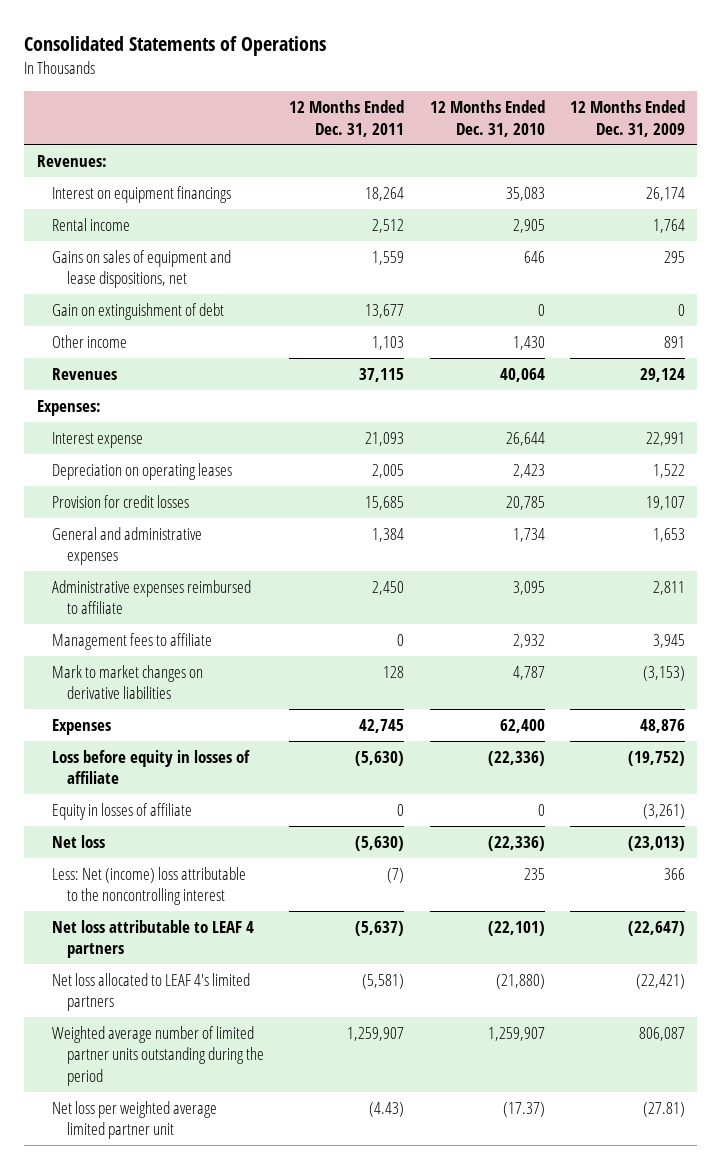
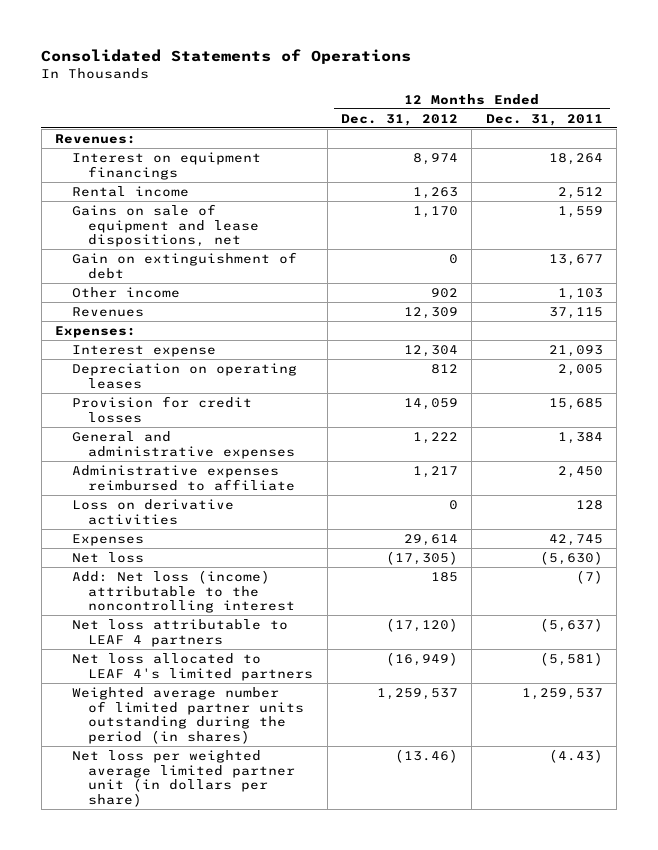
[429,100,545,137] 12 Months Ended Dec. 31, 2010 -> none
[569,100,685,137] 12 Months Ended Dec. 31, 2009 -> none
none -> [341,113,459,126] Dec. 31, 2012
[51,250,231,289] Gains on sales of equipment and lease dispositions, net -> [71,203,260,248] Gains on sale of equipment and lease dispositions, net
[51,633,212,651] Management fees to affiliate -> none
[51,665,203,700] Mark to market changes on derivative liabilities -> [71,498,234,525] Loss on derivative activities
[51,750,250,785] Loss before equity in losses of affiliate -> none
[51,803,192,821] Equity in losses of affiliate -> none
[51,867,246,906] Less: Net (income) loss attributable to the noncontrolling interest -> [71,569,296,614] Add: Net loss (income) attributable to the noncontrolling interest
[51,1026,265,1086] Weighted average number of limited partner units outstanding during the period -> [71,686,305,745] Weighted average number of limited partner units outstanding during the period (in shares)
[347,1027,405,1042] 1,259,907 -> [521,687,603,700] 1,259,537
[51,1101,217,1140] Net loss per weighted average limited partner unit -> [71,749,296,808] Net loss per weighted average limited partner unit (in dollars per share)

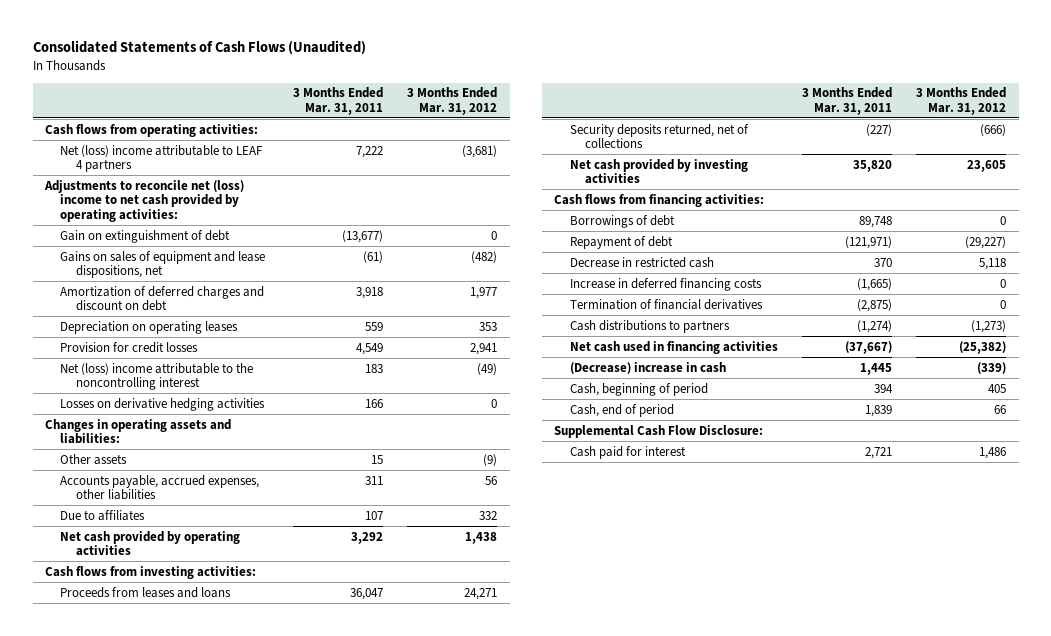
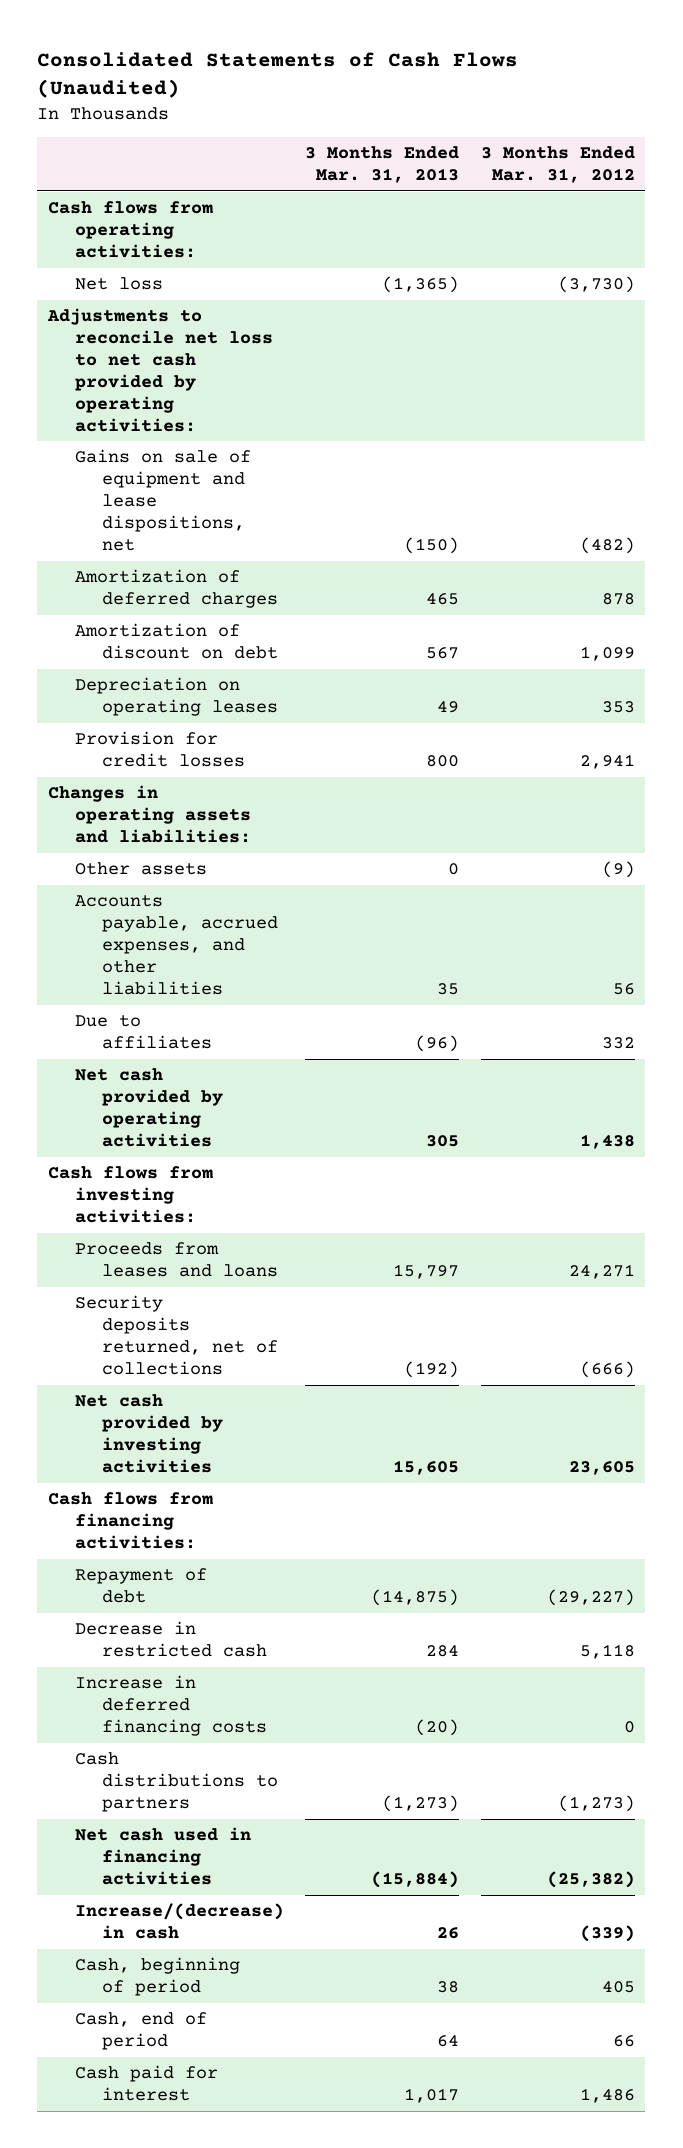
[292,87,383,115] 3 Months Ended Mar. 31, 2011 -> none
none -> [305,146,460,184] 3 Months Ended Mar. 31, 2013
[60,144,264,173] Net (loss) income attributable to LEAF 4 partners -> none
[60,229,231,243] Gain on extinguishment of debt -> none
none -> [74,277,163,291] Net loss
[43,179,244,223] Adjustments to reconcile net (loss) income to net cash provided by operating activities: -> [46,308,273,432] Adjustments to reconcile net loss to net cash provided by operating activities:
[60,250,266,279] Gains on sales of equipment and lease dispositions, net -> [74,449,251,551] Gains on sale of equipment and lease dispositions, net
[60,285,265,312] Amortization of deferred charges and discount on debt -> [74,569,279,609] Amortization of deferred charges
[470,286,498,299] 1,977 -> [601,593,635,606] 878
none -> [74,623,279,660] Amortization of discount on debt
[60,362,254,391] Net (loss) income attributable to the noncontrolling interest -> none
[60,397,266,411] Losses on derivative hedging activities -> none
[60,474,260,501] Accounts payable, accrued expenses, other liabilities -> [74,895,279,995] Accounts payable, accrued expenses, and other liabilities
[569,214,675,228] Borrowings of debt -> none
[569,298,763,310] Termination of financial derivatives -> none
[569,361,726,374] (Decrease) increase in cash -> [74,1903,284,1940] Increase/(decrease) in cash
[553,424,763,438] Supplemental Cash Flow Disclosure: -> none

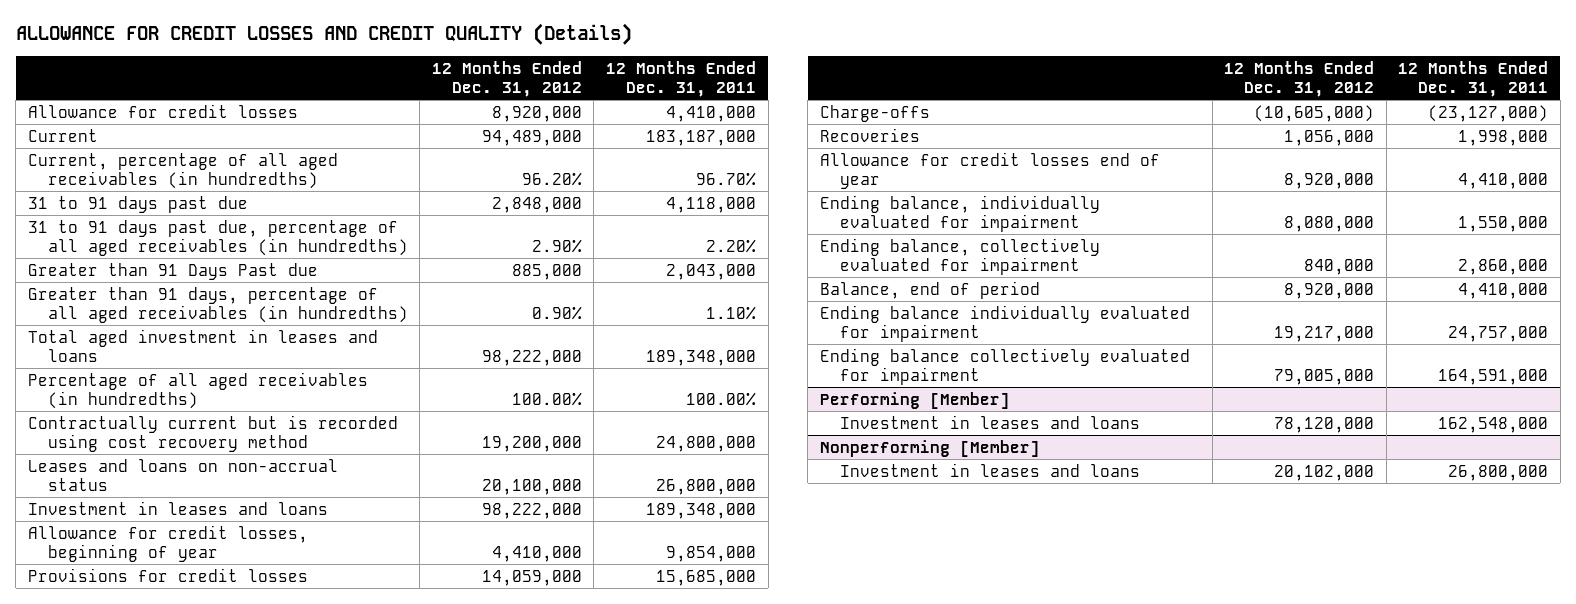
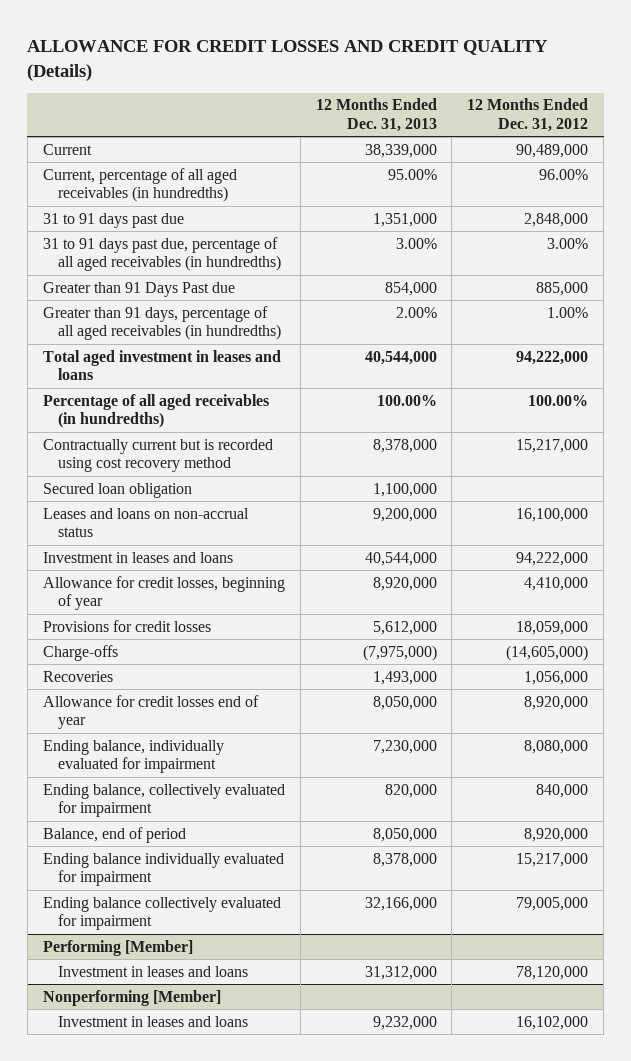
[606,60,757,97] 12 Months Ended Dec. 31, 2011 -> none
none -> [315,98,437,133] 12 Months Ended Dec. 31, 2013
[27,103,298,118] Allowance for credit losses -> none
[481,129,582,146] 94,489,000 -> [516,143,589,158] 90,489,000
[521,171,582,186] 96.20% -> [539,168,589,180] 96.00%
[531,238,582,253] 2.90% -> [547,237,589,249] 3.00%
[531,305,582,320] 0.90% -> [547,306,589,318] 1.00%
[481,349,582,366] 98,222,000 -> [516,350,589,365] 94,222,000
[481,435,582,452] 19,200,000 -> [516,438,589,453] 15,217,000
none -> [42,482,192,498] Secured loan obligation
[481,478,582,495] 20,100,000 -> [516,507,589,522] 16,100,000
[481,502,582,519] 98,222,000 -> [516,551,589,566] 94,222,000
[481,569,582,586] 14,059,000 -> [516,620,589,635] 18,059,000
[1254,104,1375,122] (10,605,000) -> [506,644,589,661] (14,605,000)
[1274,325,1375,342] 19,217,000 -> [516,852,589,867] 15,217,000
[1274,464,1375,481] 20,102,000 -> [516,1015,589,1030] 16,102,000

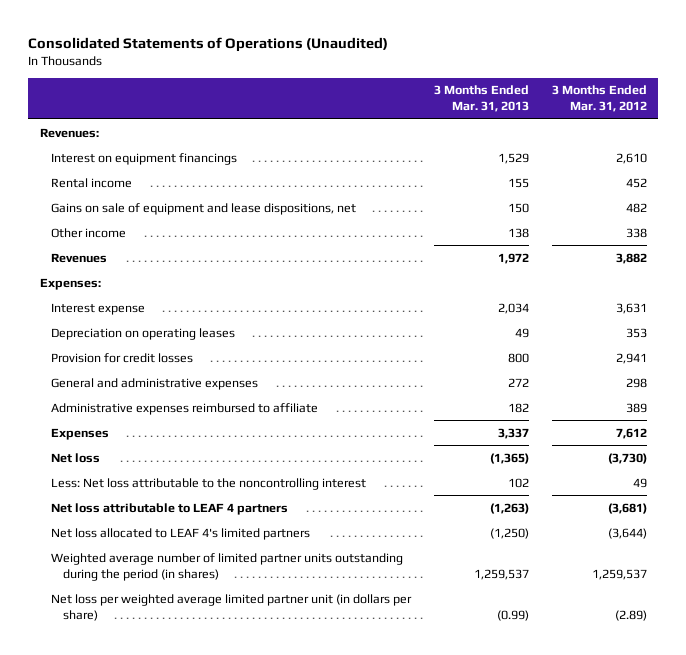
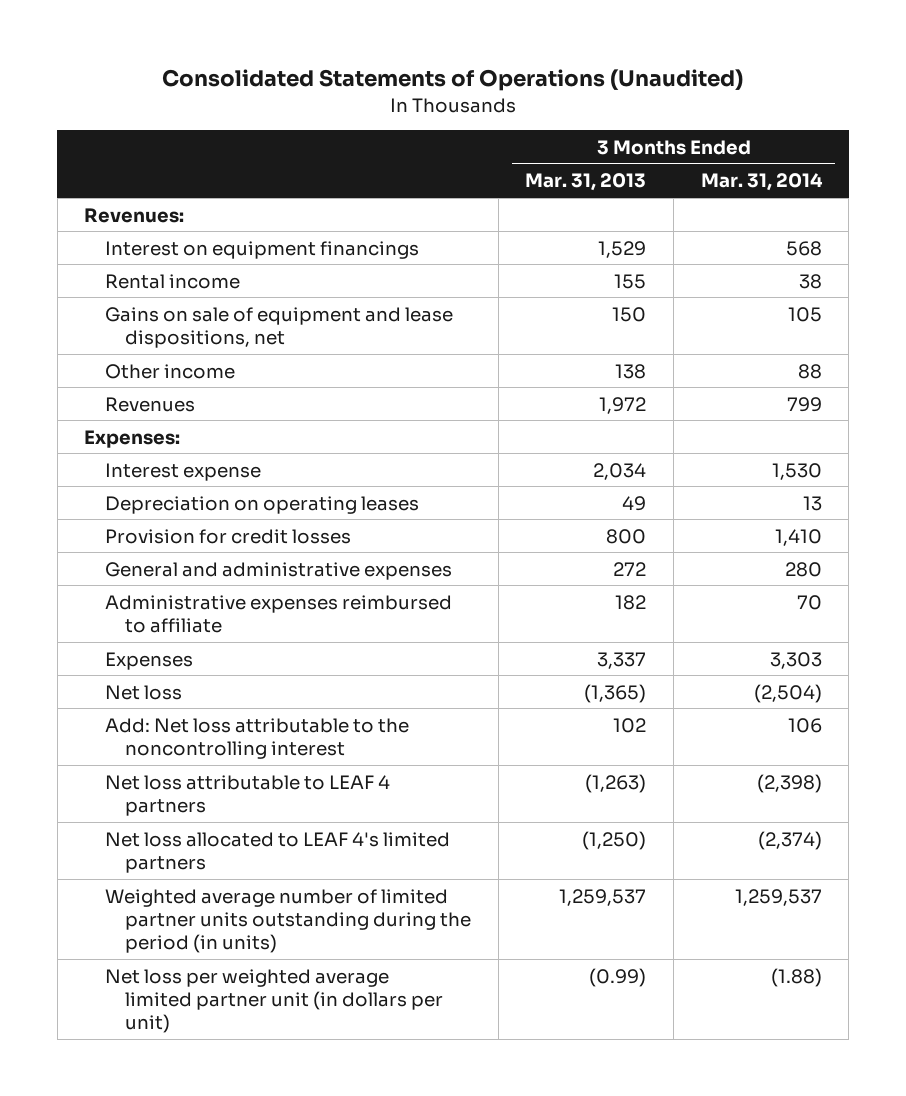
[551,85,647,113] 3 Months Ended Mar. 31, 2012 -> none
none -> [700,173,823,192] Mar. 31, 2014
[51,477,367,490] Less: Net loss attributable to the noncontrolling interest -> [104,717,409,759] Add: Net loss attributable to the noncontrolling interest
[51,552,404,581] Weighted average number of limited partner units outstanding during the period (in shares) -> [104,888,471,954] Weighted average number of limited partner units outstanding during the period (in units)
[51,593,413,621] Net loss per weighted average limited partner unit (in dollars per share) -> [104,968,443,1034] Net loss per weighted average limited partner unit (in dollars per unit)

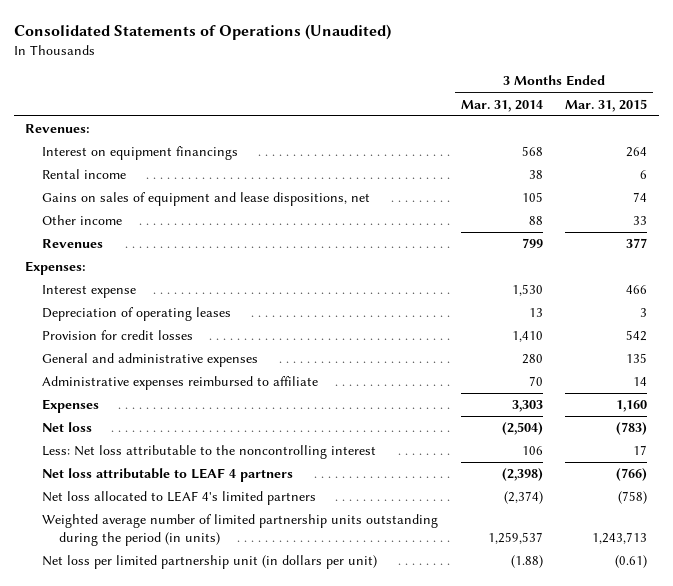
[525,173,647,192] Mar. 31, 2013 -> none
none -> [565,98,648,112] Mar. 31, 2015
[104,306,453,348] Gains on sale of equipment and lease dispositions, net -> [42,192,371,207] Gains on sales of equipment and lease dispositions, net
[104,495,419,514] Depreciation on operating leases -> [42,307,232,322] Depreciation of operating leases
[104,717,409,759] Add: Net loss attributable to the noncontrolling interest -> [42,445,377,460] Less: Net loss attributable to the noncontrolling interest
[104,888,471,954] Weighted average number of limited partner units outstanding during the period (in units) -> [42,514,439,546] Weighted average number of limited partnership units outstanding during the period (in units)
[104,968,443,1034] Net loss per weighted average limited partner unit (in dollars per unit) -> [42,555,378,570] Net loss per limited partnership unit (in dollars per unit)

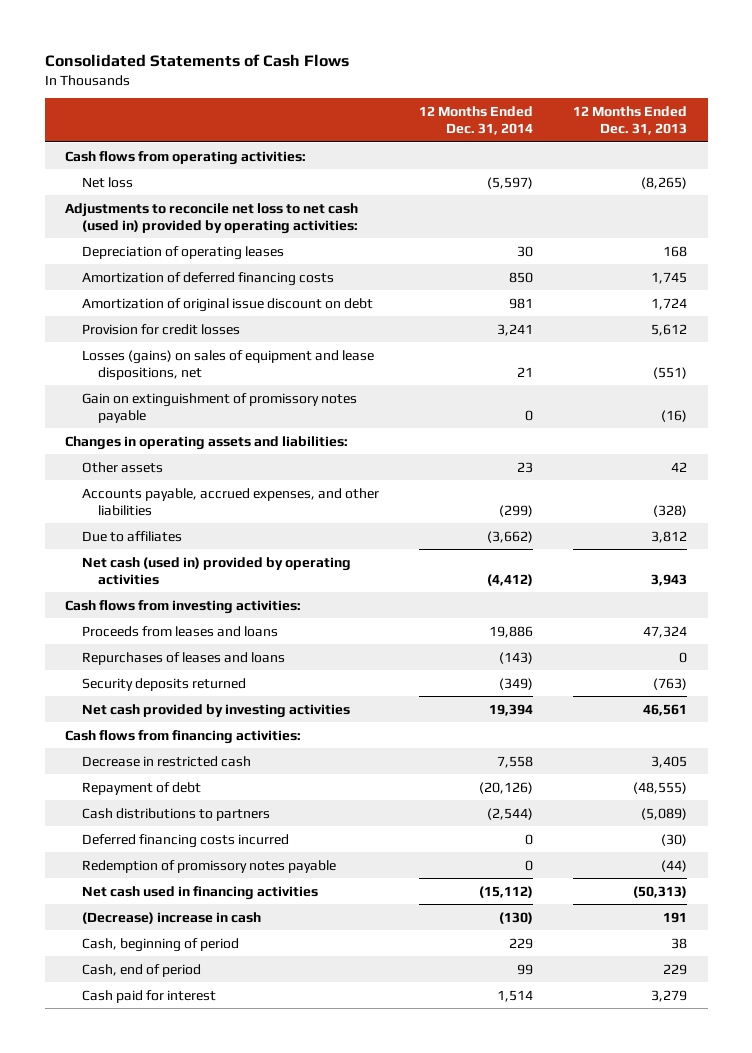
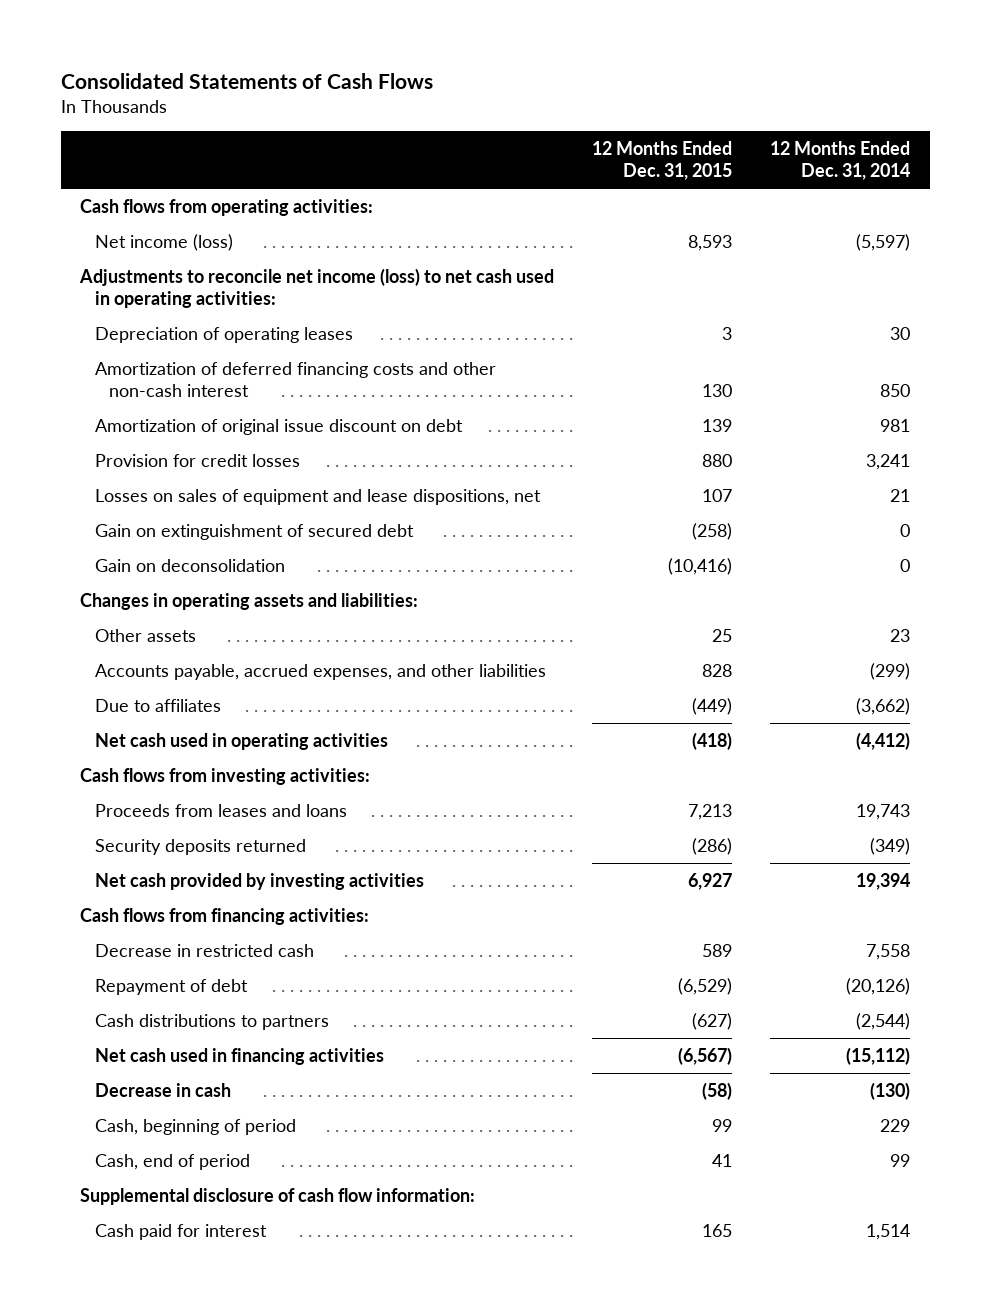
[573,106,688,136] 12 Months Ended Dec. 31, 2013 -> none
none -> [592,141,733,181] 12 Months Ended Dec. 31, 2015
[81,176,133,188] Net loss -> [94,233,233,251] Net income (loss)
[64,202,358,234] Adjustments to reconcile net loss to net cash (used in) provided by operating activities: -> [78,267,554,308] Adjustments to reconcile net income (loss) to net cash used in operating activities:
[81,271,334,286] Amortization of deferred financing costs -> [94,361,496,397] Amortization of deferred financing costs and other non-cash interest
[81,349,374,380] Losses (gains) on sales of equipment and lease dispositions, net -> [94,488,541,505] Losses on sales of equipment and lease dispositions, net
[81,392,357,423] Gain on extinguishment of promissory notes payable -> [94,523,414,540] Gain on extinguishment of secured debt
none -> [94,558,285,572] Gain on deconsolidation
[81,556,351,585] Net cash (used in) provided by operating activities -> [94,732,388,750] Net cash used in operating activities
[81,651,285,665] Repurchases of leases and loans -> none
[488,625,533,638] 19,886 -> [856,803,911,820] 19,743
[81,833,289,848] Deferred financing costs incurred -> none
[81,859,336,873] Redemption of promissory notes payable -> none
[81,911,261,924] (Decrease) increase in cash -> [94,1082,231,1097] Decrease in cash
none -> [79,1187,475,1205] Supplemental disclosure of cash flow information:

